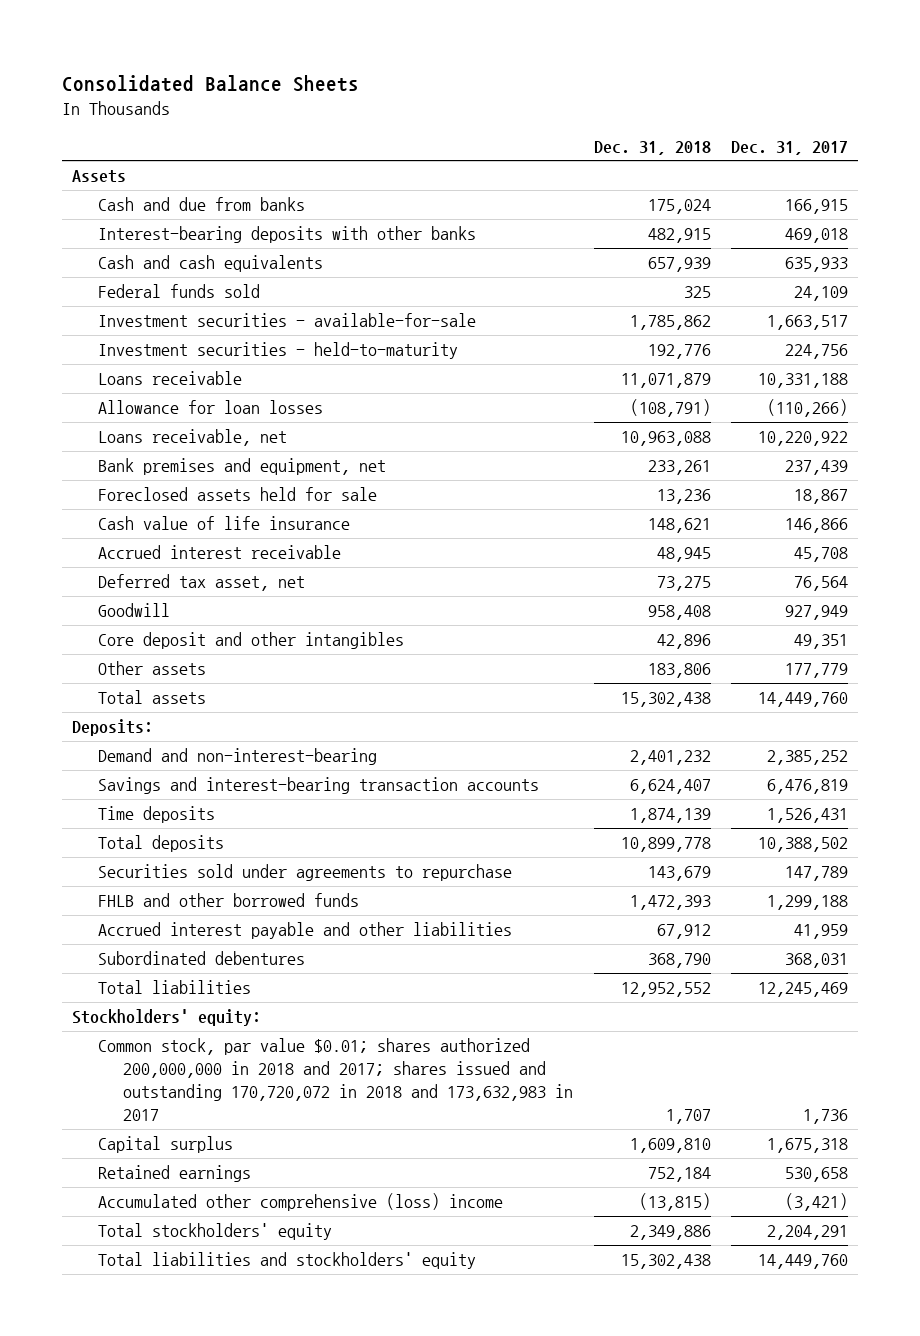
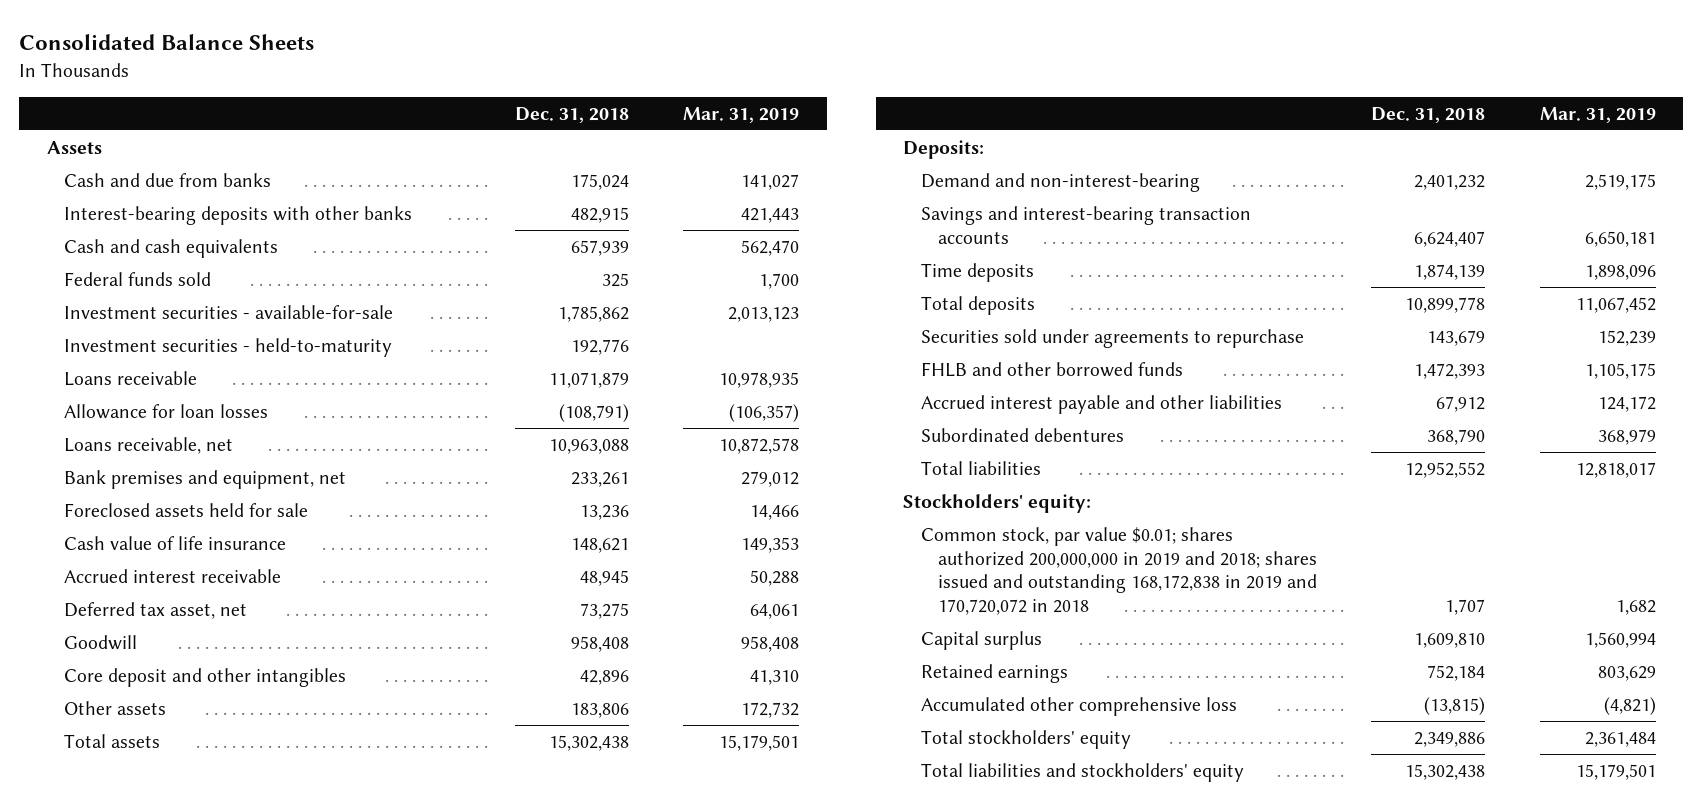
[731,140,849,155] Dec. 31, 2017 -> none
none -> [683,106,800,123] Mar. 31, 2019
[97,1037,574,1122] Common stock, par value $0.01; shares authorized 200,000,000 in 2018 and 2017; shares issued and outstanding 170,720,072 in 2018 and 173,632,983 in 2017 -> [920,527,1317,616] Common stock, par value $0.01; shares authorized 200,000,000 in 2019 and 2018; shares issued and outstanding 168,172,838 in 2019 and 170,720,072 in 2018
[97,1192,503,1211] Accumulated other comprehensive (loss) income -> [920,697,1237,717] Accumulated other comprehensive loss

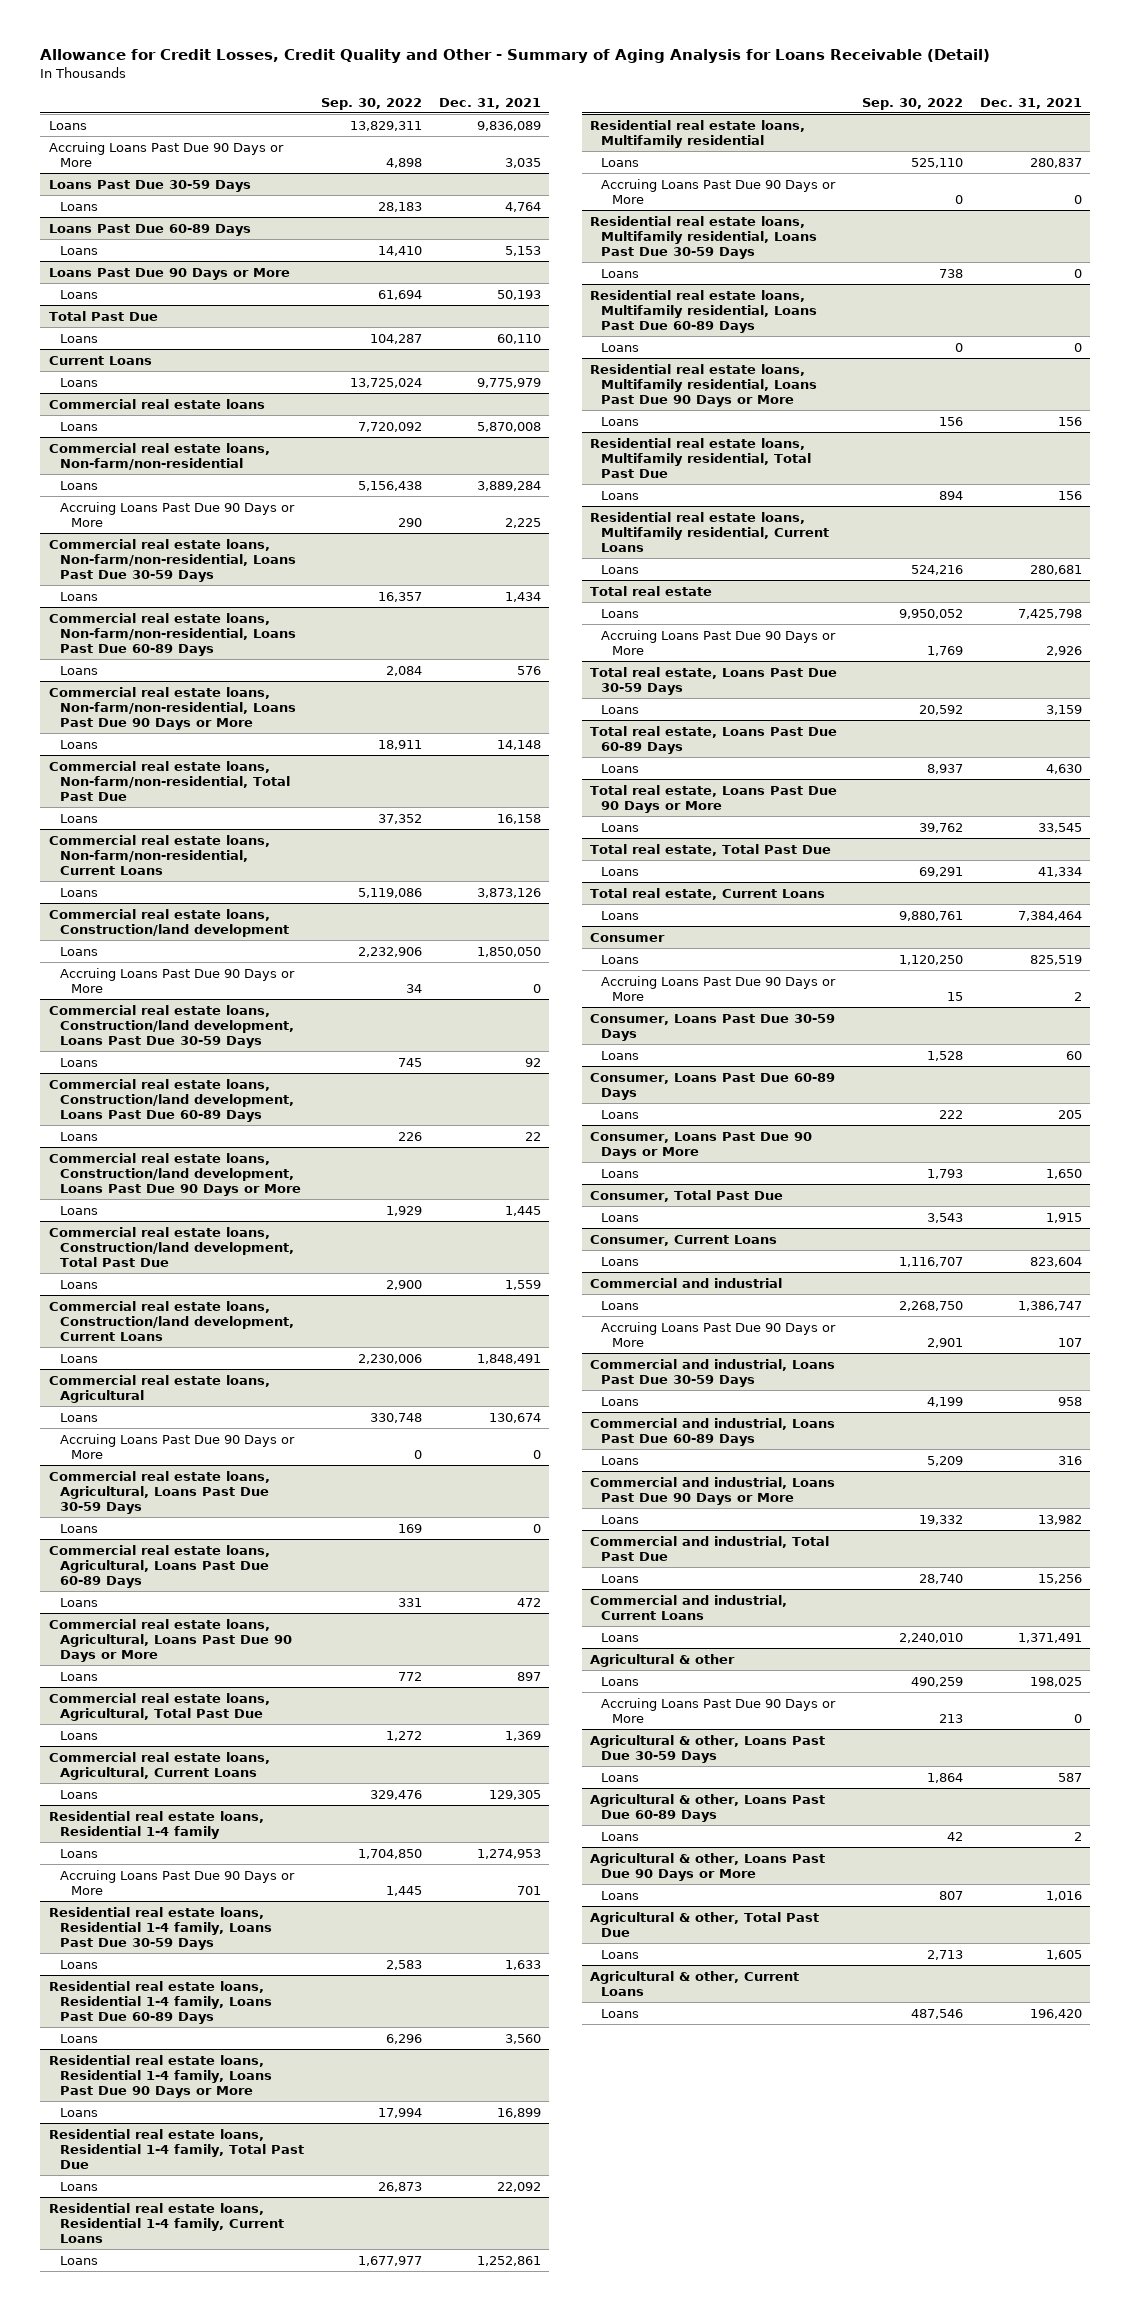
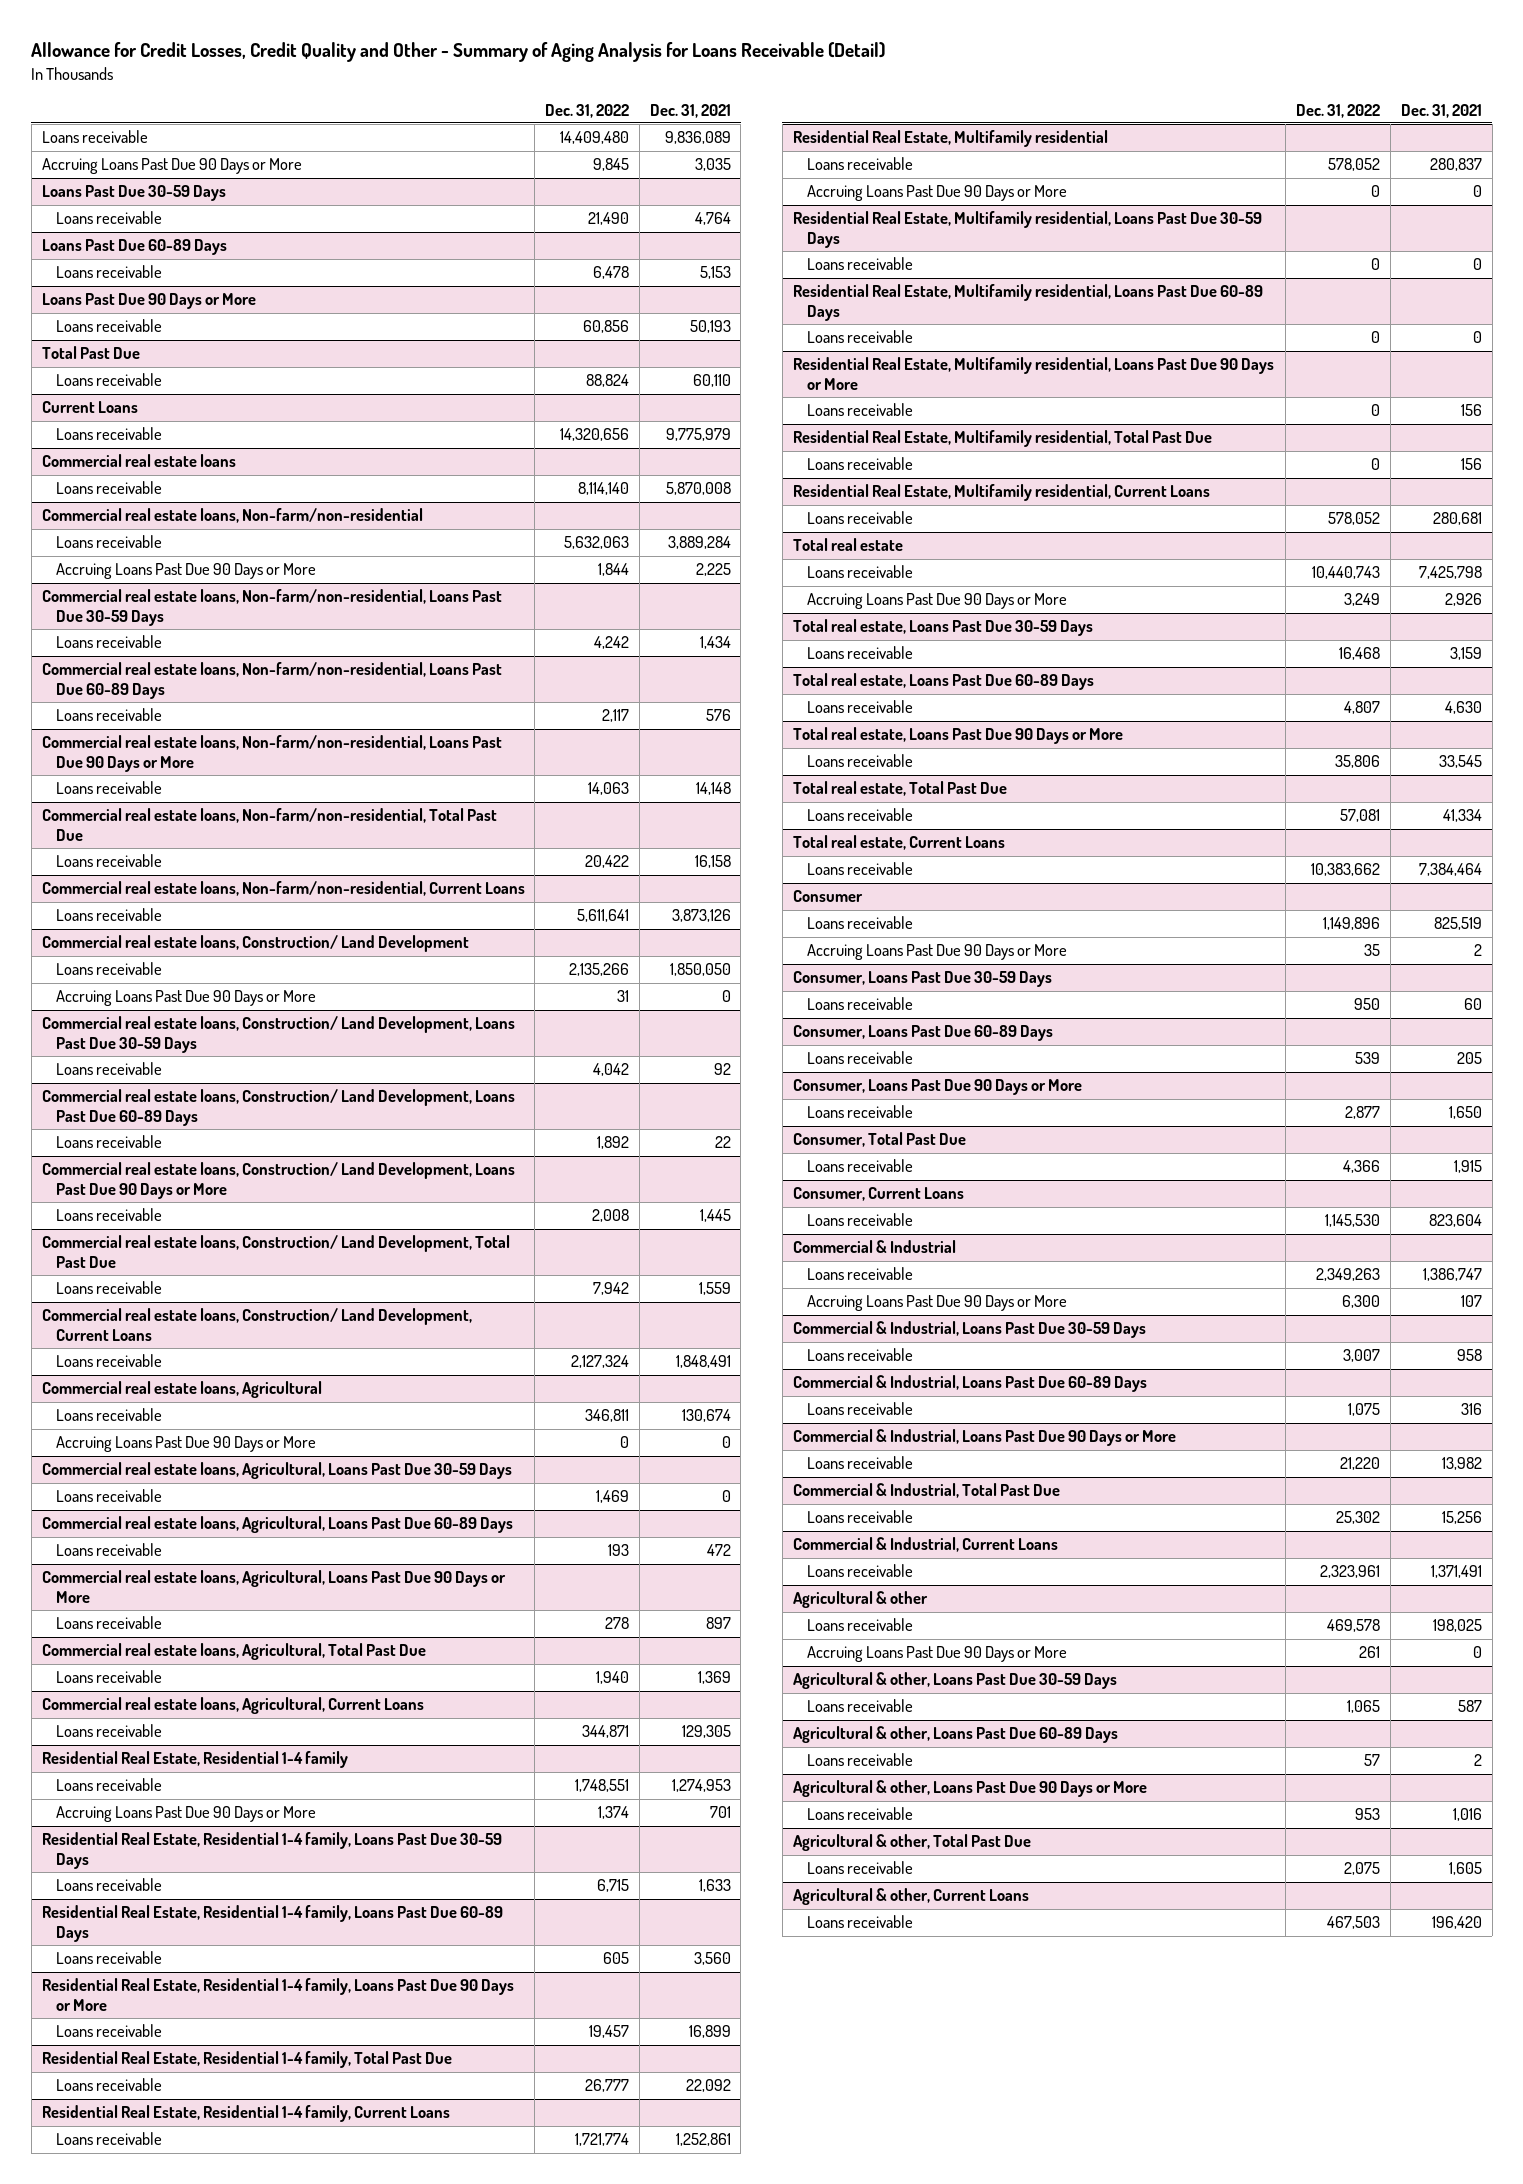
[320,97,422,110] Sep. 30, 2022 -> none
none -> [545,103,630,118] Dec. 31, 2022
[48,120,87,130] Loans -> [41,130,148,144] Loans receivable
[59,201,98,211] Loans -> [55,211,162,225] Loans receivable
[59,245,98,255] Loans -> [55,265,162,279] Loans receivable
[59,289,98,299] Loans -> [55,319,162,333] Loans receivable
[59,333,98,343] Loans -> [55,373,162,387] Loans receivable
[59,377,98,387] Loans -> [55,427,162,441] Loans receivable
[59,421,98,431] Loans -> [55,481,162,495] Loans receivable
[59,480,98,490] Loans -> [55,535,162,549] Loans receivable
[59,591,98,601] Loans -> [55,635,162,649] Loans receivable
[59,665,98,675] Loans -> [55,708,162,722] Loans receivable
[59,739,98,749] Loans -> [55,781,162,795] Loans receivable
[59,813,98,823] Loans -> [55,854,162,868] Loans receivable
[59,887,98,897] Loans -> [55,908,162,922] Loans receivable
[48,908,289,937] Commercial real estate loans, Construction/land development -> [41,935,469,953] Commercial real estate loans, Construction/ Land Development
[59,946,98,956] Loans -> [55,962,162,976] Loans receivable
[48,1004,294,1048] Commercial real estate loans, Construction/land development, Loans Past Due 30-59 Days -> [41,1016,515,1053] Commercial real estate loans, Construction/ Land Development, Loans Past Due 30-59 Days
[59,1057,98,1067] Loans -> [55,1062,162,1076] Loans receivable
[48,1078,294,1122] Commercial real estate loans, Construction/land development, Loans Past Due 60-89 Days -> [41,1089,515,1126] Commercial real estate loans, Construction/ Land Development, Loans Past Due 60-89 Days
[59,1131,98,1141] Loans -> [55,1135,162,1149] Loans receivable
[48,1152,301,1196] Commercial real estate loans, Construction/land development, Loans Past Due 90 Days or More -> [41,1162,515,1199] Commercial real estate loans, Construction/ Land Development, Loans Past Due 90 Days or More
[59,1205,98,1215] Loans -> [55,1208,162,1222] Loans receivable
[48,1226,294,1267] Commercial real estate loans, Construction/land development, Total Past Due -> [41,1235,510,1268] Commercial real estate loans, Construction/ Land Development, Total Past Due
[59,1279,98,1289] Loans -> [55,1281,162,1295] Loans receivable
[48,1300,294,1341] Commercial real estate loans, Construction/land development, Current Loans -> [41,1308,472,1341] Commercial real estate loans, Construction/ Land Development, Current Loans
[59,1353,98,1363] Loans -> [55,1354,162,1368] Loans receivable
[59,1412,98,1422] Loans -> [55,1408,162,1422] Loans receivable
[59,1523,98,1533] Loans -> [55,1489,162,1503] Loans receivable
[59,1597,98,1607] Loans -> [55,1543,162,1557] Loans receivable
[59,1671,98,1681] Loans -> [55,1616,162,1630] Loans receivable
[59,1730,98,1740] Loans -> [55,1670,162,1684] Loans receivable
[59,1789,98,1799] Loans -> [55,1724,162,1738] Loans receivable
[48,1810,264,1839] Residential real estate loans, Residential 1-4 family -> [41,1751,348,1769] Residential Real Estate, Residential 1-4 family
[59,1848,98,1858] Loans -> [55,1778,162,1792] Loans receivable
[48,1906,272,1950] Residential real estate loans, Residential 1-4 family, Loans Past Due 30-59 Days -> [41,1832,502,1869] Residential Real Estate, Residential 1-4 family, Loans Past Due 30-59 Days
[59,1959,98,1969] Loans -> [55,1878,162,1892] Loans receivable
[48,1980,272,2024] Residential real estate loans, Residential 1-4 family, Loans Past Due 60-89 Days -> [41,1905,503,1942] Residential Real Estate, Residential 1-4 family, Loans Past Due 60-89 Days
[59,2033,98,2043] Loans -> [55,1951,162,1965] Loans receivable
[48,2054,272,2098] Residential real estate loans, Residential 1-4 family, Loans Past Due 90 Days or More -> [41,1978,514,2011] Residential Real Estate, Residential 1-4 family, Loans Past Due 90 Days or More
[59,2107,98,2117] Loans -> [55,2024,162,2038] Loans receivable
[48,2128,304,2169] Residential real estate loans, Residential 1-4 family, Total Past Due -> [41,2051,452,2069] Residential Real Estate, Residential 1-4 family, Total Past Due
[59,2181,98,2191] Loans -> [55,2078,162,2092] Loans receivable
[48,2202,284,2243] Residential real estate loans, Residential 1-4 family, Current Loans -> [41,2105,450,2123] Residential Real Estate, Residential 1-4 family, Current Loans
[59,2255,98,2265] Loans -> [55,2132,162,2146] Loans receivable
[590,119,806,148] Residential real estate loans, Multifamily residential -> [792,130,1108,148] Residential Real Estate, Multifamily residential
[600,157,639,167] Loans -> [806,157,913,171] Loans receivable
[590,215,817,259] Residential real estate loans, Multifamily residential, Loans Past Due 30-59 Days -> [792,211,1262,248] Residential Real Estate, Multifamily residential, Loans Past Due 30-59 Days
[600,268,639,278] Loans -> [806,257,913,271] Loans receivable
[590,289,817,333] Residential real estate loans, Multifamily residential, Loans Past Due 60-89 Days -> [792,284,1263,321] Residential Real Estate, Multifamily residential, Loans Past Due 60-89 Days
[600,342,639,352] Loans -> [806,330,913,344] Loans receivable
[590,363,817,407] Residential real estate loans, Multifamily residential, Loans Past Due 90 Days or More -> [792,357,1274,390] Residential Real Estate, Multifamily residential, Loans Past Due 90 Days or More
[600,416,639,426] Loans -> [806,403,913,417] Loans receivable
[590,437,811,478] Residential real estate loans, Multifamily residential, Total Past Due -> [792,430,1212,448] Residential Real Estate, Multifamily residential, Total Past Due
[600,490,639,500] Loans -> [806,457,913,471] Loans receivable
[590,511,829,552] Residential real estate loans, Multifamily residential, Current Loans -> [792,484,1210,502] Residential Real Estate, Multifamily residential, Current Loans
[600,564,639,574] Loans -> [806,511,913,525] Loans receivable
[600,608,639,618] Loans -> [806,565,913,579] Loans receivable
[600,704,639,714] Loans -> [806,646,913,660] Loans receivable
[600,763,639,773] Loans -> [806,700,913,714] Loans receivable
[600,822,639,832] Loans -> [806,754,913,768] Loans receivable
[600,866,639,876] Loans -> [806,808,913,822] Loans receivable
[600,910,639,920] Loans -> [806,862,913,876] Loans receivable
[600,954,639,964] Loans -> [806,916,913,930] Loans receivable
[600,1050,639,1060] Loans -> [806,997,913,1011] Loans receivable
[600,1109,639,1119] Loans -> [806,1051,913,1065] Loans receivable
[600,1168,639,1178] Loans -> [806,1105,913,1119] Loans receivable
[600,1212,639,1222] Loans -> [806,1159,913,1173] Loans receivable
[600,1256,639,1266] Loans -> [806,1213,913,1227] Loans receivable
[590,1277,783,1288] Commercial and industrial -> [792,1240,956,1254] Commercial & Industrial
[600,1300,639,1310] Loans -> [806,1267,913,1281] Loans receivable
[590,1358,836,1387] Commercial and industrial, Loans Past Due 30-59 Days -> [792,1321,1146,1339] Commercial & Industrial, Loans Past Due 30-59 Days
[600,1396,639,1406] Loans -> [806,1348,913,1362] Loans receivable
[590,1417,836,1446] Commercial and industrial, Loans Past Due 60-89 Days -> [792,1375,1147,1393] Commercial & Industrial, Loans Past Due 60-89 Days
[600,1455,639,1465] Loans -> [806,1402,913,1416] Loans receivable
[590,1476,836,1505] Commercial and industrial, Loans Past Due 90 Days or More -> [792,1429,1176,1447] Commercial & Industrial, Loans Past Due 90 Days or More
[600,1514,639,1524] Loans -> [806,1456,913,1470] Loans receivable
[590,1535,830,1561] Commercial and industrial, Total Past Due -> [792,1483,1060,1499] Commercial & Industrial, Total Past Due
[600,1573,639,1583] Loans -> [806,1510,913,1524] Loans receivable
[590,1594,788,1620] Commercial and industrial, Current Loans -> [792,1537,1058,1553] Commercial & Industrial, Current Loans
[600,1632,639,1642] Loans -> [806,1564,913,1578] Loans receivable
[600,1676,639,1686] Loans -> [806,1618,913,1632] Loans receivable
[600,1772,639,1782] Loans -> [806,1699,913,1713] Loans receivable
[600,1831,639,1841] Loans -> [806,1753,913,1767] Loans receivable
[600,1890,639,1900] Loans -> [806,1807,913,1821] Loans receivable
[600,1949,639,1959] Loans -> [806,1861,913,1875] Loans receivable
[600,2008,639,2018] Loans -> [806,1915,913,1929] Loans receivable

